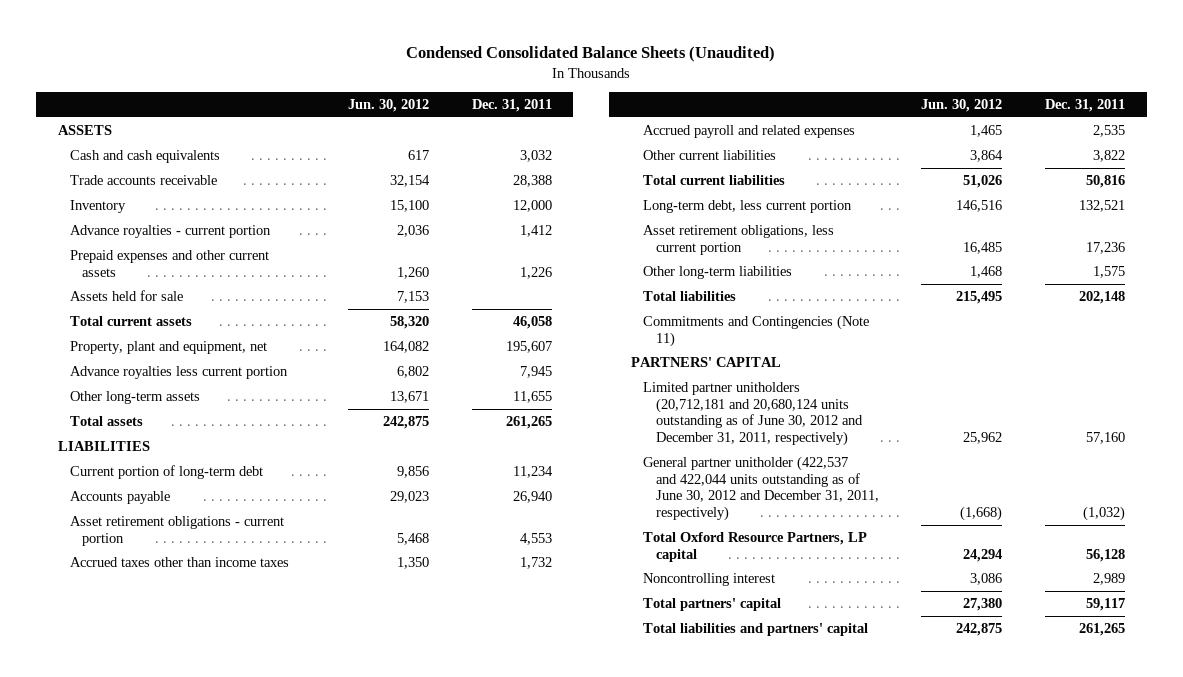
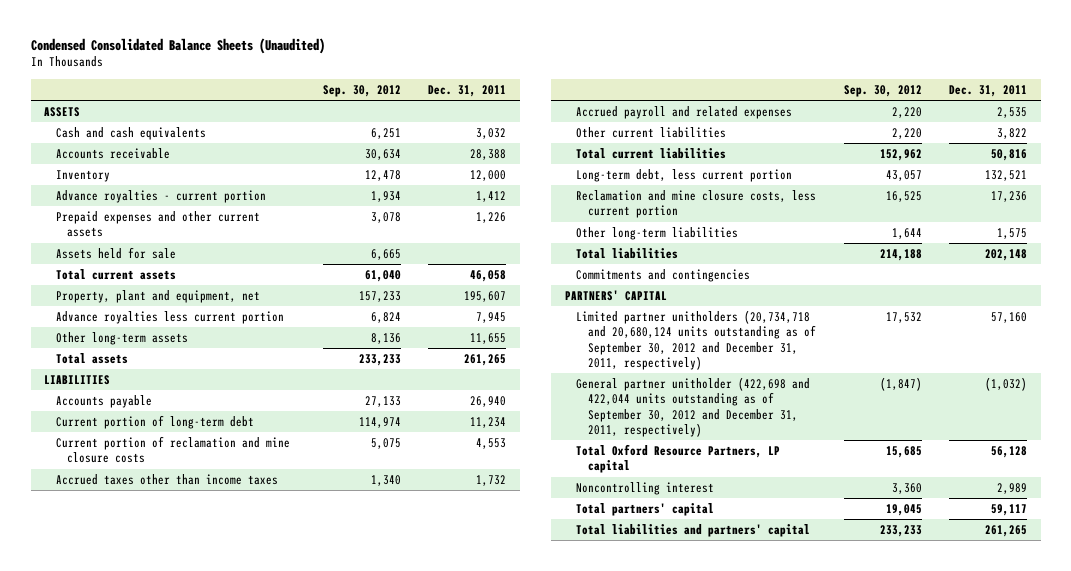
[348,98,430,112] Jun. 30, 2012 -> none
none -> [323,84,402,97] Sep. 30, 2012
[69,174,217,185] Trade accounts receivable -> [55,148,170,160] Accounts receivable
[69,464,263,479] Current portion of long-term debt -> [55,415,254,430] Current portion of long-term debt
[69,515,284,546] Asset retirement obligations - current portion -> [55,436,290,464] Current portion of reclamation and mine closure costs
[643,224,835,255] Asset retirement obligations, less current portion -> [576,190,817,219] Reclamation and mine closure costs, less current portion
[643,314,870,347] Commitments and Contingencies (Note 11) -> [576,269,751,283] Commitments and contingencies
[643,381,863,447] Limited partner unitholders (20,712,181 and 20,680,124 units outstanding as of June 30, 2012 and December 31, 2011, respectively) -> [576,310,816,370] Limited partner unitholders (20,734,718 and 20,680,124 units outstanding as of September 30, 2012 and December 31, 2011, respectively)
[643,455,879,522] General partner unitholder (422,537 and 422,044 units outstanding as of June 30, 2012 and December 31, 2011, respectively) -> [576,377,811,437] General partner unitholder (422,698 and 422,044 units outstanding as of September 30, 2012 and December 31, 2011, respectively)

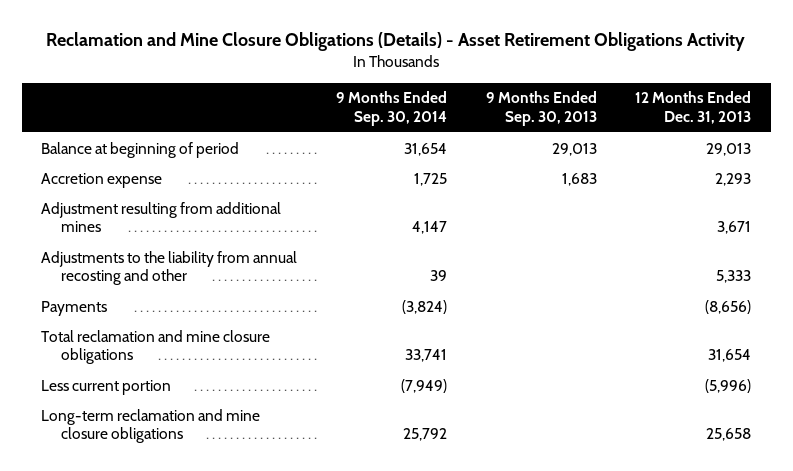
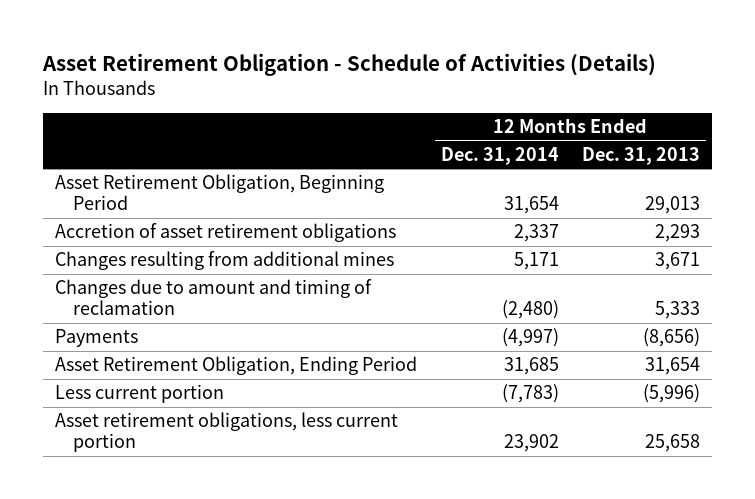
[46,32,746,52] Reclamation and Mine Closure Obligations (Details) - Asset Retirement Obligations Activity -> [42,53,657,77] Asset Retirement Obligation - Schedule of Activities (Details)
[336,91,448,126] 9 Months Ended Sep. 30, 2014 -> none
[485,91,597,126] 9 Months Ended Sep. 30, 2013 -> none
none -> [440,147,559,166] Dec. 31, 2014
[41,141,240,158] Balance at beginning of period -> [55,174,385,211] Asset Retirement Obligation, Beginning Period
[41,172,163,188] Accretion expense -> [55,223,397,243] Accretion of asset retirement obligations
[41,201,282,233] Adjustment resulting from additional mines -> [55,251,395,271] Changes resulting from additional mines
[41,250,298,286] Adjustments to the liability from annual recosting and other -> [55,279,373,316] Changes due to amount and timing of reclamation
[41,329,271,365] Total reclamation and mine closure obligations -> [55,356,418,376] Asset Retirement Obligation, Ending Period
[41,408,261,444] Long-term reclamation and mine closure obligations -> [55,412,399,453] Asset retirement obligations, less current portion

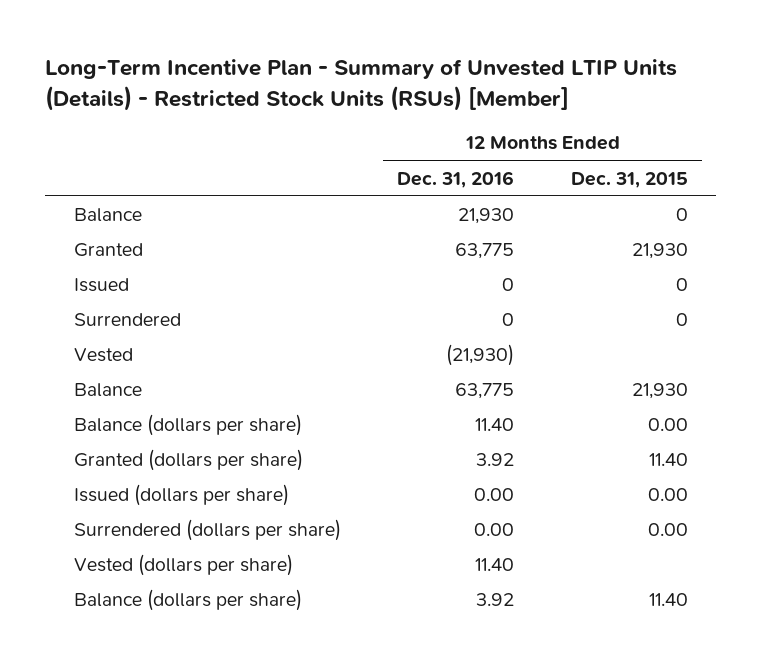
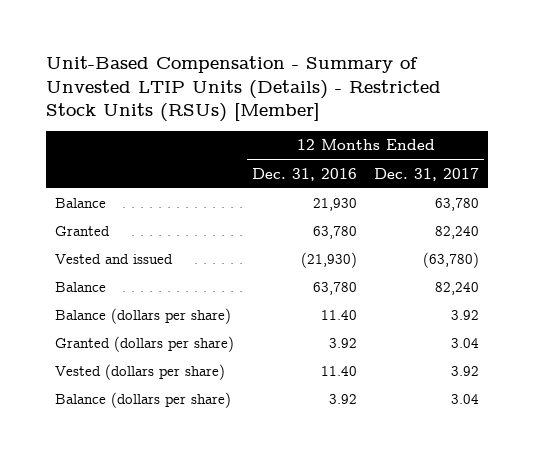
[45,59,678,111] Long-Term Incentive Plan - Summary of Unvested LTIP Units (Details) - Restricted Stock Units (RSUs) [Member] -> [46,56,442,123] Unit-Based Compensation - Summary of Unvested LTIP Units (Details) - Restricted Stock Units (RSUs) [Member]
[570,171,688,188] Dec. 31, 2015 -> none
none -> [374,167,480,181] Dec. 31, 2017
[73,278,129,293] Issued -> none
[73,313,181,327] Surrendered -> none
[455,243,515,260] 63,775 -> [312,226,357,240] 63,780
[73,348,133,363] Vested -> [54,254,173,265] Vested and issued
[455,383,515,400] 63,775 -> [312,282,357,296] 63,780
[73,484,289,507] Issued (dollars per share) -> none
[73,519,341,542] Surrendered (dollars per share) -> none

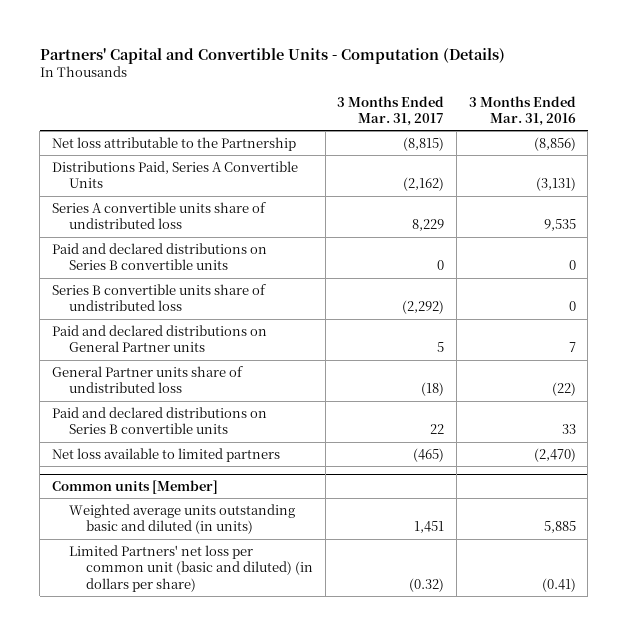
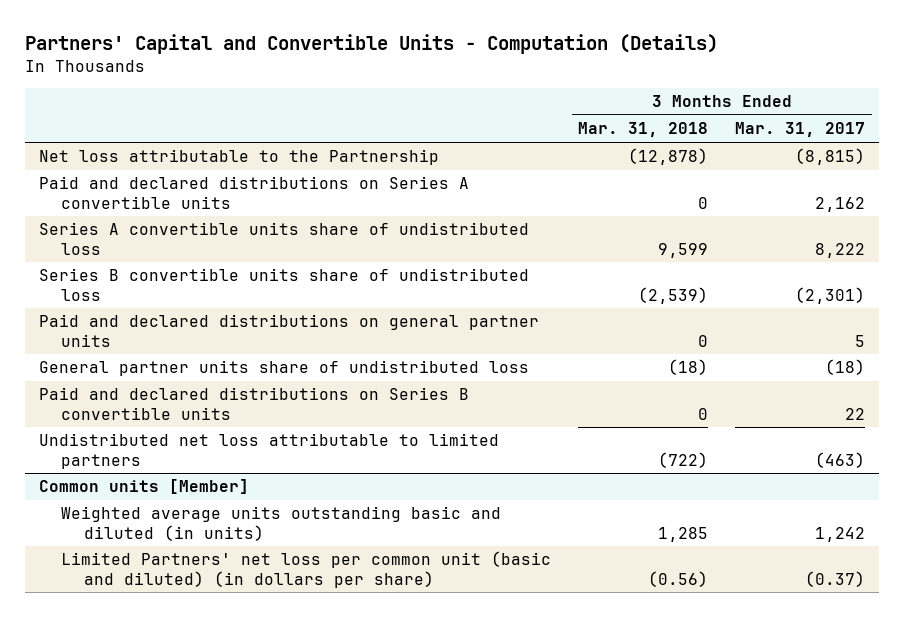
[468,95,576,126] 3 Months Ended Mar. 31, 2016 -> none
none -> [578,122,709,138] Mar. 31, 2018
[52,242,268,271] Paid and declared distributions on Series B convertible units -> none
[52,160,299,189] Distributions Paid, Series A Convertible Units -> [38,176,469,209] Paid and declared distributions on Series A convertible units
[403,177,445,192] (2,162) -> [815,196,866,212] 2,162
[412,219,445,232] 8,229 -> [815,242,866,258] 8,222
[402,300,445,315] (2,292) -> [795,286,866,304] (2,301)
[52,324,268,353] Paid and declared distributions on General Partner units -> [38,314,539,347] Paid and declared distributions on general partner units
[52,365,244,394] General Partner units share of undistributed loss -> [38,360,529,377] General partner units share of undistributed loss
[52,447,281,462] Net loss available to limited partners -> [38,433,499,469] Undistributed net loss attributable to limited partners
[413,447,445,462] (465) -> [815,451,866,468] (463)
[414,521,445,534] 1,451 -> [815,526,866,542] 1,242
[409,577,445,592] (0.32) -> [805,570,866,587] (0.37)

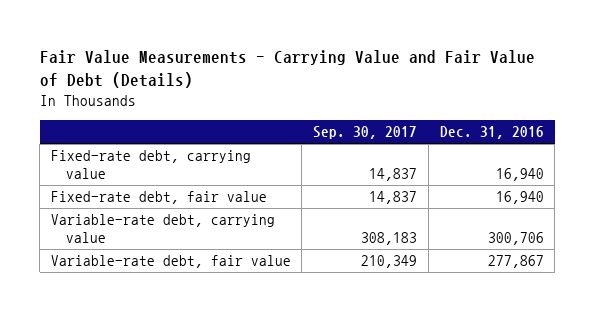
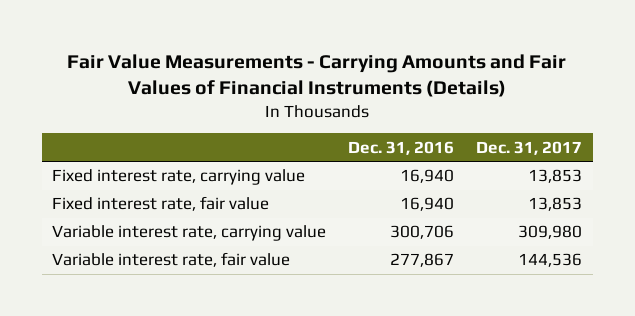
[39,50,535,89] Fair Value Measurements - Carrying Value and Fair Value of Debt (Details) -> [67,53,567,97] Fair Value Measurements - Carrying Amounts and Fair Values of Financial Instruments (Details)
[313,126,418,140] Sep. 30, 2017 -> none
none -> [476,140,583,155] Dec. 31, 2017
[50,150,251,179] Fixed-rate debt, carrying value -> [52,169,306,186] Fixed interest rate, carrying value
[50,191,267,205] Fixed-rate debt, fair value -> [52,196,270,212] Fixed interest rate, fair value
[50,214,275,243] Variable-rate debt, carrying value -> [52,225,327,242] Variable interest rate, carrying value
[50,255,291,269] Variable-rate debt, fair value -> [52,252,291,268] Variable interest rate, fair value

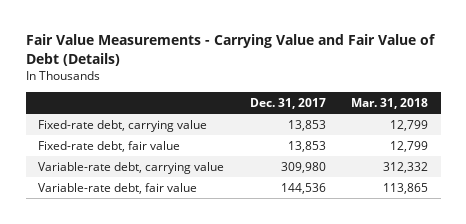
[67,53,567,97] Fair Value Measurements - Carrying Amounts and Fair Values of Financial Instruments (Details) -> [25,33,436,66] Fair Value Measurements - Carrying Value and Fair Value of Debt (Details)
[348,140,455,155] Dec. 31, 2016 -> none
none -> [351,98,429,110] Mar. 31, 2018
[52,169,306,186] Fixed interest rate, carrying value -> [38,119,208,132] Fixed-rate debt, carrying value
[52,196,270,212] Fixed interest rate, fair value -> [38,140,181,152] Fixed-rate debt, fair value
[52,225,327,242] Variable interest rate, carrying value -> [38,161,225,174] Variable-rate debt, carrying value
[52,252,291,268] Variable interest rate, fair value -> [38,182,198,194] Variable-rate debt, fair value

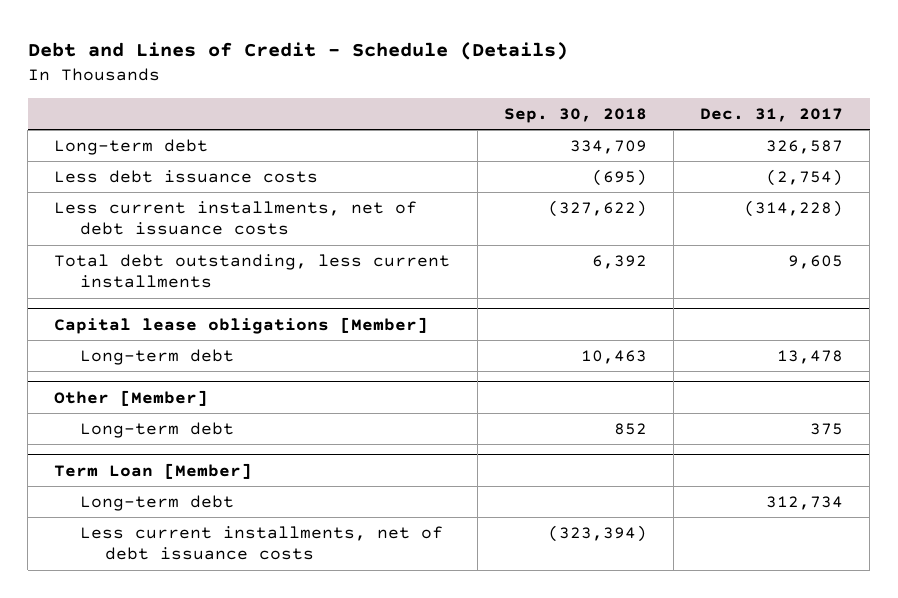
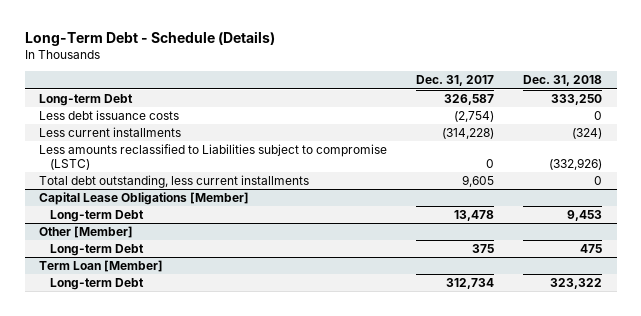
[27,41,568,60] Debt and Lines of Credit - Schedule (Details) -> [24,31,275,47] Long-Term Debt - Schedule (Details)
[503,108,647,124] Sep. 30, 2018 -> none
none -> [523,75,603,87] Dec. 31, 2018
[54,138,209,155] Long-term debt -> [39,94,134,107] Long-term Debt
[54,200,418,236] Less current installments, net of debt issuance costs -> [39,127,182,138] Less current installments
none -> [39,144,388,170] Less amounts reclassified to Liabilities subject to compromise (LSTC)
[54,316,429,334] Capital lease obligations [Member] -> [39,192,250,206] Capital Lease Obligations [Member]
[79,348,234,365] Long-term debt -> [50,210,145,223] Long-term Debt
[79,421,234,438] Long-term debt -> [50,244,145,257] Long-term Debt
[79,525,443,561] Less current installments, net of debt issuance costs -> none
[79,494,234,511] Long-term debt -> [50,278,145,291] Long-term Debt

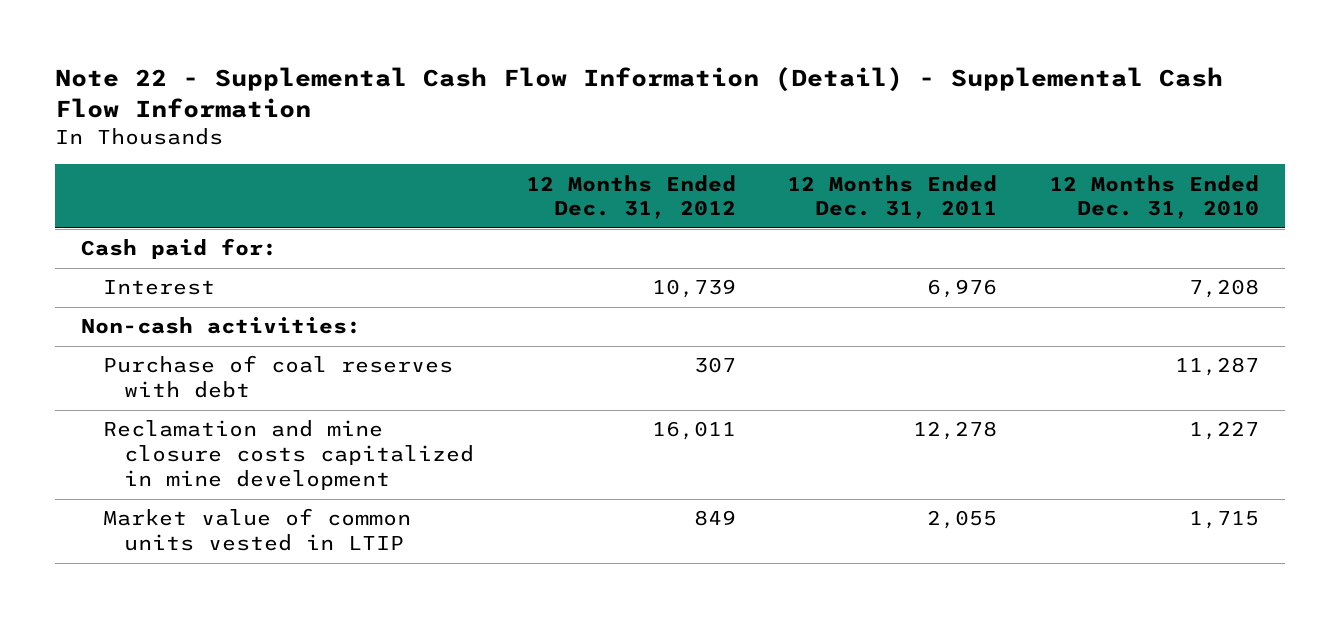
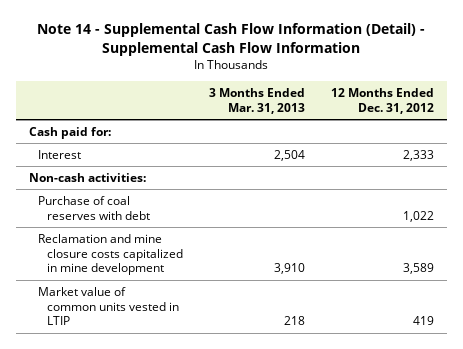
[55,67,1224,119] Note 22 - Supplemental Cash Flow Information (Detail) - Supplemental Cash Flow Information -> [37,23,426,56] Note 14 - Supplemental Cash Flow Information (Detail) - Supplemental Cash Flow Information
[787,174,998,220] 12 Months Ended Dec. 31, 2011 -> none
[1048,174,1259,220] 12 Months Ended Dec. 31, 2010 -> none
none -> [208,88,305,114] 3 Months Ended Mar. 31, 2013
[651,279,736,299] 10,739 -> [403,149,435,161] 2,333
[693,357,736,374] 307 -> [403,210,435,222] 1,022
[651,421,736,441] 16,011 -> [403,263,435,275] 3,589
[693,510,736,527] 849 -> [413,316,435,326] 419

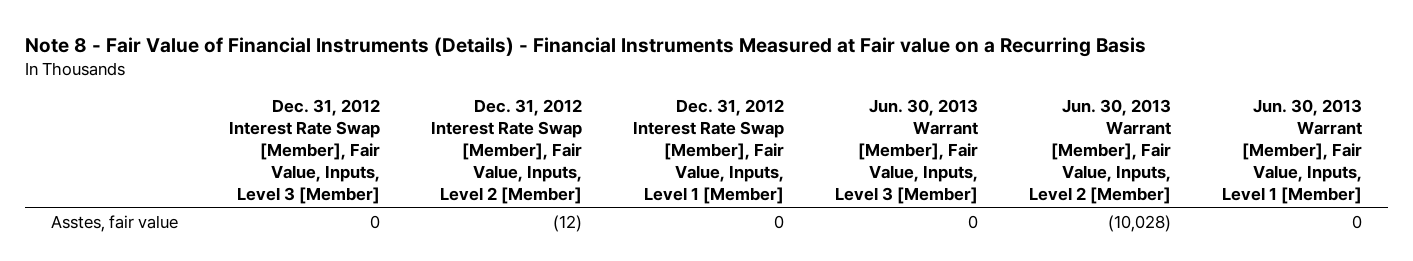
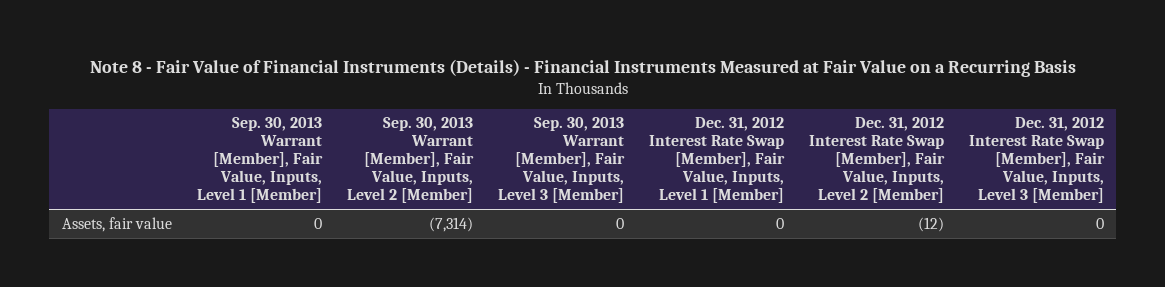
[25,36,1147,57] Note 8 - Fair Value of Financial Instruments (Details) - Financial Instruments Measured at Fair value on a Recurring Basis -> [89,59,1076,78] Note 8 - Fair Value of Financial Instruments (Details) - Financial Instruments Measured at Fair Value on a Recurring Basis
[835,98,979,204] Jun. 30, 2013 Warrant [Member], Fair Value, Inputs, Level 3 [Member] -> none
[1029,98,1172,204] Jun. 30, 2013 Warrant [Member], Fair Value, Inputs, Level 2 [Member] -> none
[1222,98,1363,204] Jun. 30, 2013 Warrant [Member], Fair Value, Inputs, Level 1 [Member] -> none
none -> [196,117,323,203] Sep. 30, 2013 Warrant [Member], Fair Value, Inputs, Level 1 [Member]
none -> [346,117,474,203] Sep. 30, 2013 Warrant [Member], Fair Value, Inputs, Level 2 [Member]
none -> [497,117,625,203] Sep. 30, 2013 Warrant [Member], Fair Value, Inputs, Level 3 [Member]
[50,214,178,232] Asstes, fair value -> [61,217,172,233] Assets, fair value

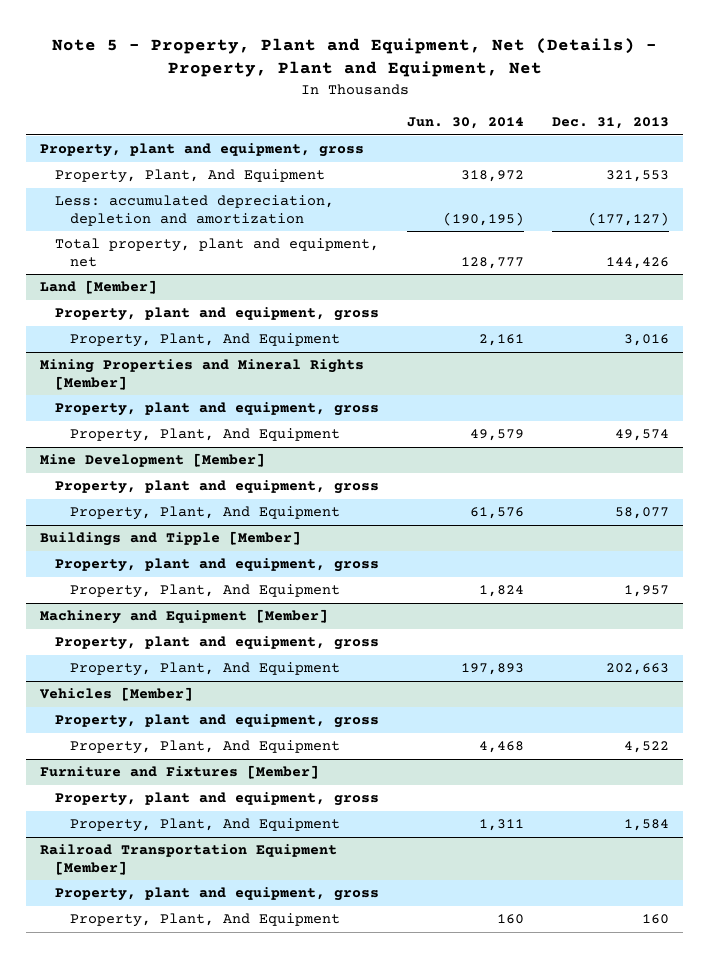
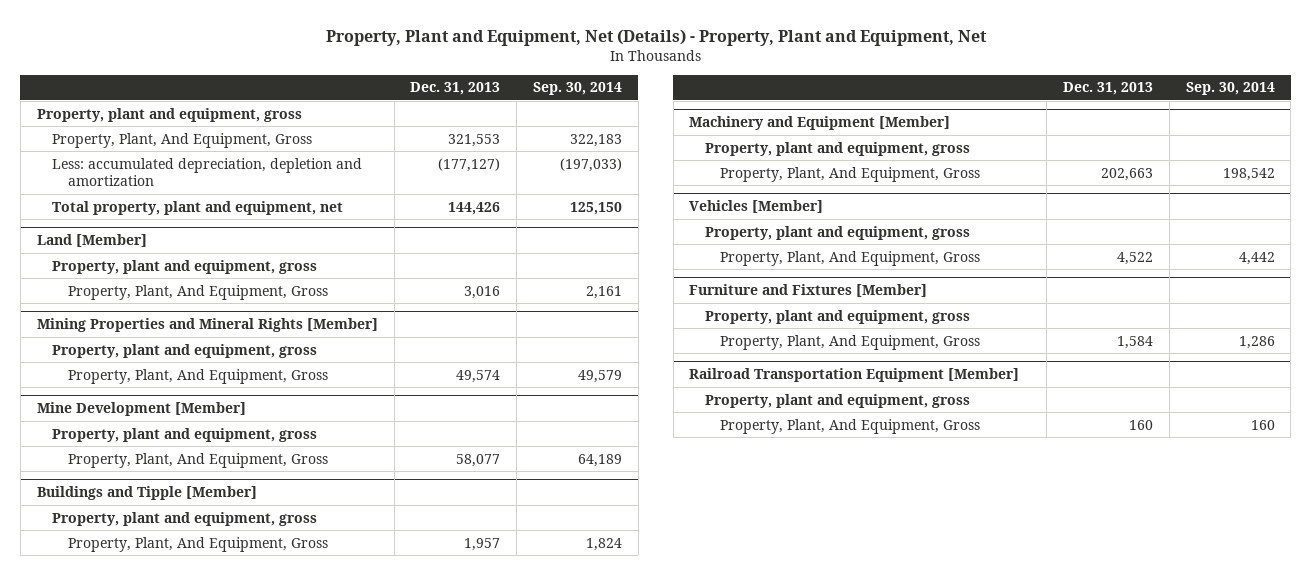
[51,37,657,78] Note 5 - Property, Plant and Equipment, Net (Details) - Property, Plant and Equipment, Net -> [325,28,987,46] Property, Plant and Equipment, Net (Details) - Property, Plant and Equipment, Net
[407,117,525,130] Jun. 30, 2014 -> none
none -> [532,82,622,96] Sep. 30, 2014
[55,169,326,184] Property, Plant, And Equipment -> [52,132,313,148] Property, Plant, And Equipment, Gross
[70,333,341,348] Property, Plant, And Equipment -> [67,284,328,300] Property, Plant, And Equipment, Gross
[70,428,341,443] Property, Plant, And Equipment -> [67,368,328,384] Property, Plant, And Equipment, Gross
[70,506,341,521] Property, Plant, And Equipment -> [67,452,328,468] Property, Plant, And Equipment, Gross
[70,584,341,599] Property, Plant, And Equipment -> [67,536,328,552] Property, Plant, And Equipment, Gross
[70,662,341,677] Property, Plant, And Equipment -> [720,166,981,182] Property, Plant, And Equipment, Gross
[70,740,341,755] Property, Plant, And Equipment -> [720,250,981,266] Property, Plant, And Equipment, Gross
[70,818,341,833] Property, Plant, And Equipment -> [720,334,981,350] Property, Plant, And Equipment, Gross
[70,913,341,928] Property, Plant, And Equipment -> [720,418,981,434] Property, Plant, And Equipment, Gross

